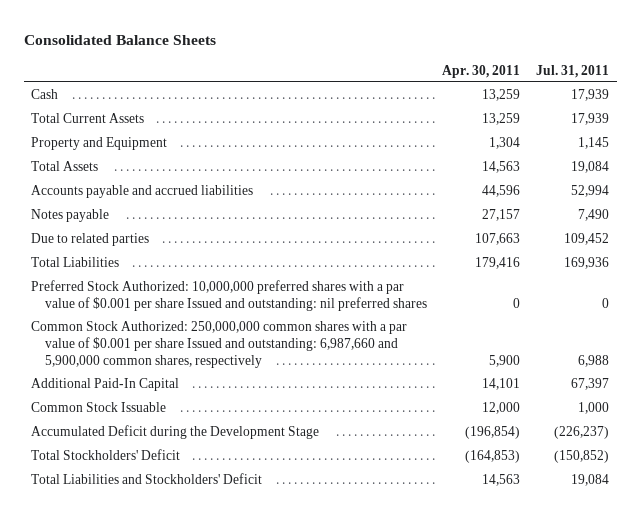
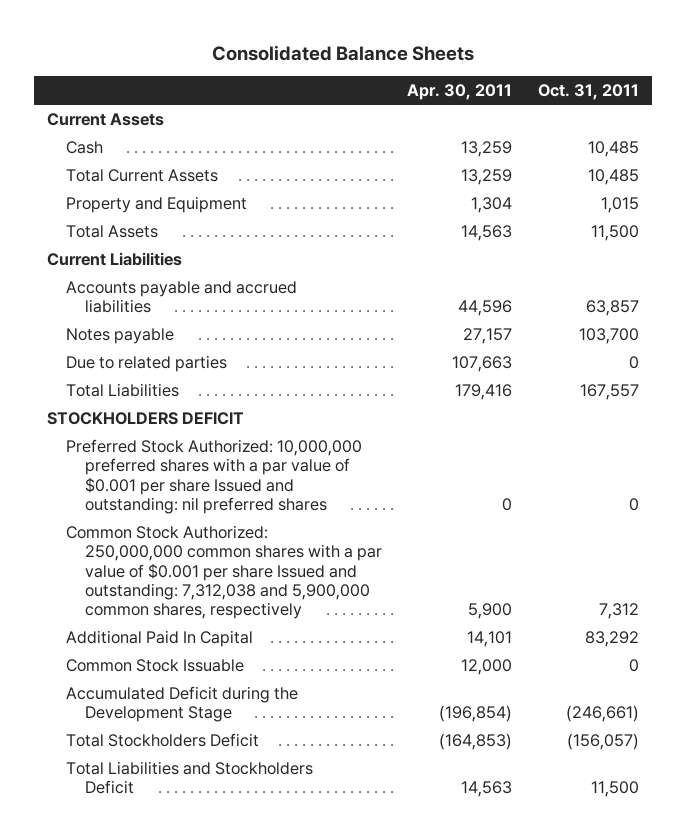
[536,64,610,78] Jul. 31, 2011 -> none
none -> [537,84,639,101] Oct. 31, 2011
none -> [47,112,165,126] Current Assets
none -> [47,251,183,266] Current Liabilities
none -> [47,411,245,425] STOCKHOLDERS DEFICIT
[31,321,408,368] Common Stock Authorized: 250,000,000 common shares with a par value of $0.001 per share Issued and outstanding: 6,987,660 and 5,900,000 common shares, respectively -> [65,524,382,620] Common Stock Authorized: 250,000,000 common shares with a par value of $0.001 per share Issued and outstanding: 7,312,038 and 5,900,000 common shares, respectively
[31,378,180,392] Additional Paid-In Capital -> [65,629,253,647] Additional Paid In Capital
[31,449,181,461] Total Stockholders' Deficit -> [65,732,259,747] Total Stockholders Deficit
[31,473,263,485] Total Liabilities and Stockholders' Deficit -> [65,760,313,795] Total Liabilities and Stockholders Deficit

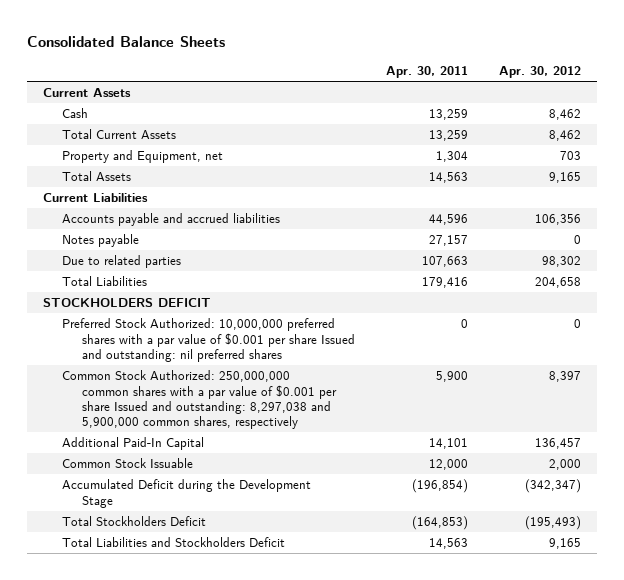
[537,84,639,101] Oct. 31, 2011 -> none
none -> [499,66,582,79] Apr. 30, 2012
[65,195,247,213] Property and Equipment -> [62,150,224,164] Property and Equipment, net
[65,524,382,620] Common Stock Authorized: 250,000,000 common shares with a par value of $0.001 per share Issued and outstanding: 7,312,038 and 5,900,000 common shares, respectively -> [62,370,337,430] Common Stock Authorized: 250,000,000 common shares with a par value of $0.001 per share Issued and outstanding: 8,297,038 and 5,900,000 common shares, respectively
[65,629,253,647] Additional Paid In Capital -> [62,437,205,451] Additional Paid-In Capital

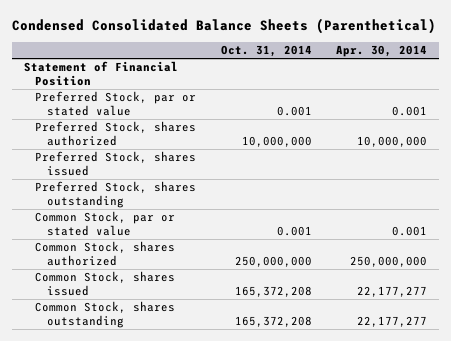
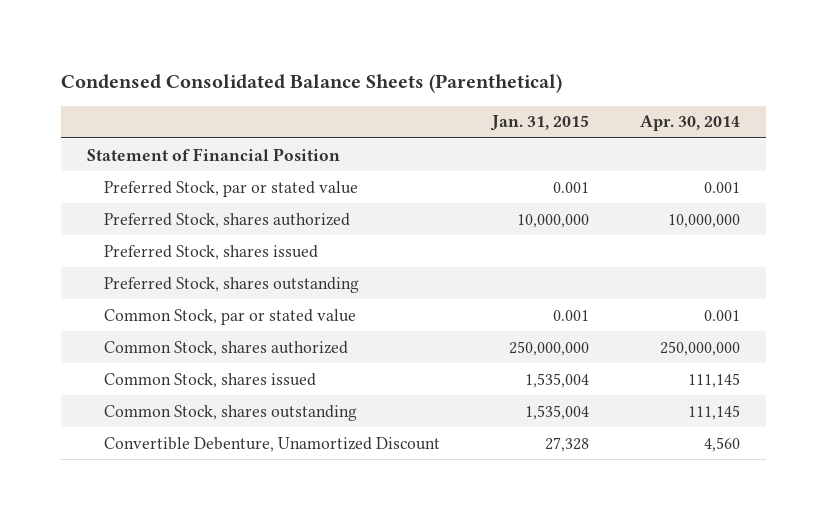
[220,44,312,57] Oct. 31, 2014 -> none
none -> [489,115,589,132] Jan. 31, 2015
[357,285,428,297] 22,177,277 -> [688,372,741,388] 111,145
[357,315,428,327] 22,177,277 -> [688,404,741,420] 111,145
none -> [104,436,441,452] Convertible Debenture, Unamortized Discount

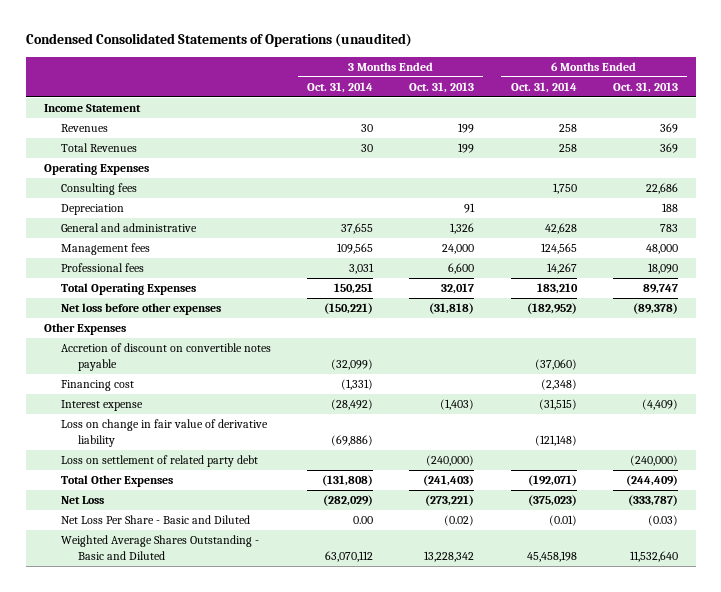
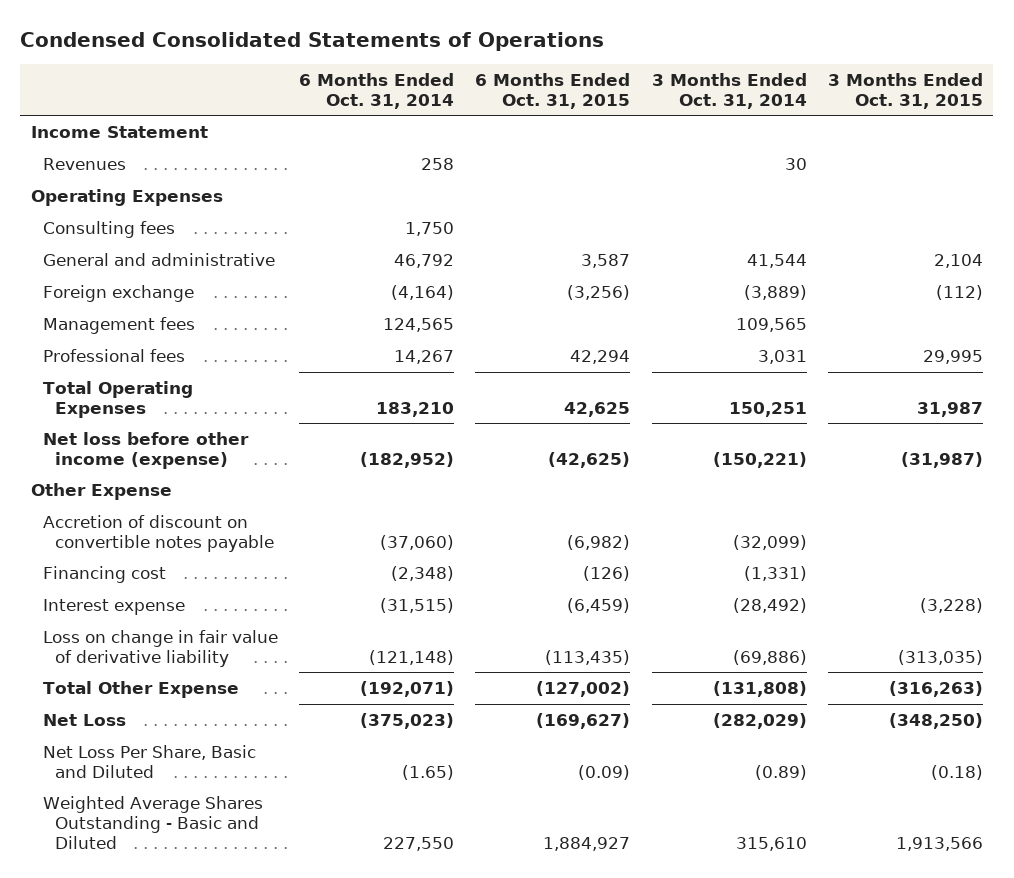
[25,33,412,48] Condensed Consolidated Statements of Operations (unaudited) -> [20,31,605,51] Condensed Consolidated Statements of Operations
[409,82,475,94] Oct. 31, 2013 -> none
[612,82,678,94] Oct. 31, 2013 -> none
none -> [475,72,631,109] 6 Months Ended Oct. 31, 2015
none -> [827,72,983,109] 3 Months Ended Oct. 31, 2015
[60,143,137,153] Total Revenues -> none
[60,204,124,216] Depreciation -> none
[341,223,374,235] 37,655 -> [746,254,807,269] 41,544
[544,223,577,235] 42,628 -> [394,254,455,269] 46,792
none -> [42,285,194,303] Foreign exchange
[43,323,126,336] Other Expenses -> none
[60,303,221,316] Net loss before other expenses -> [42,432,249,469] Net loss before other income (expense)
none -> [30,483,172,501] Other Expense
[60,455,258,468] Loss on settlement of related party debt -> none
[60,475,173,488] Total Other Expenses -> [42,681,239,699] Total Other Expense
[60,515,250,525] Net Loss Per Share - Basic and Diluted -> [42,745,256,778] Net Loss Per Share, Basic and Diluted
[353,516,374,525] 0.00 -> [754,764,807,780] (0.89)
[548,515,577,527] (0.01) -> [402,764,455,780] (1.65)
[325,550,374,562] 63,070,112 -> [735,836,807,851] 315,610
[526,550,577,562] 45,458,198 -> [383,836,455,851] 227,550

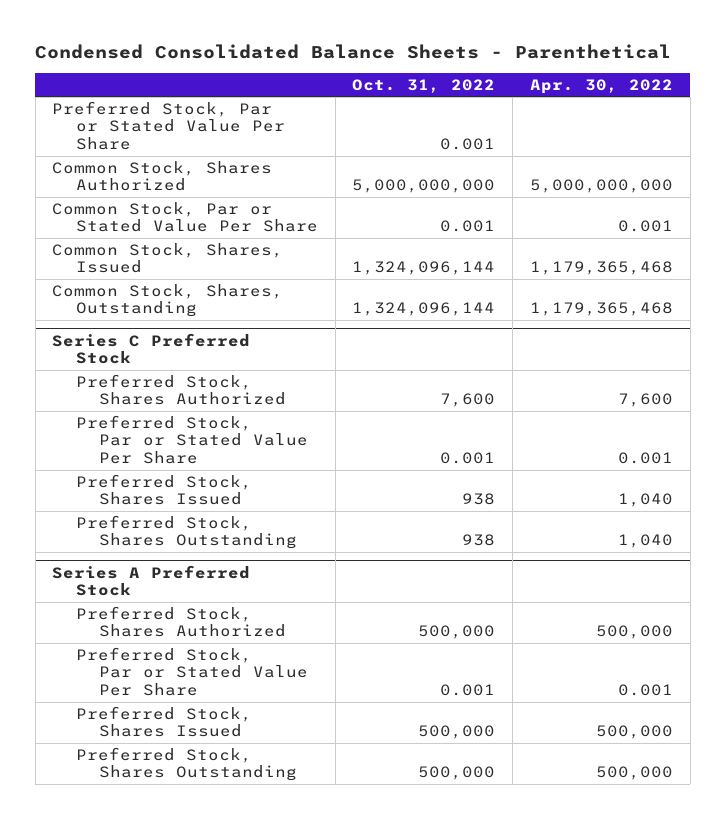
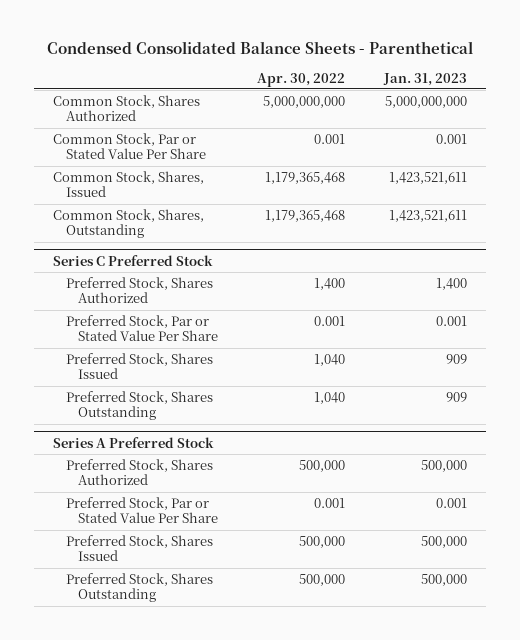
[352,78,496,93] Oct. 31, 2022 -> none
none -> [382,72,467,86] Jan. 31, 2023
[52,100,285,151] Preferred Stock, Par or Stated Value Per Share -> none
[617,393,673,408] 7,600 -> [314,277,346,290] 1,400

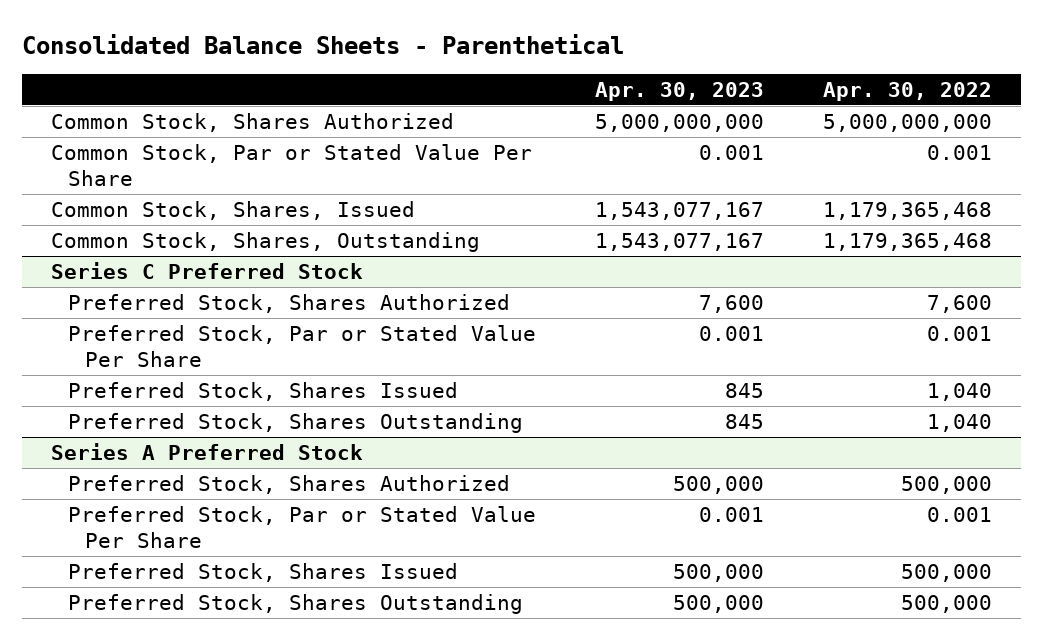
[46,41,473,55] Condensed Consolidated Balance Sheets - Parenthetical -> [21,33,624,54] Consolidated Balance Sheets - Parenthetical
[382,72,467,86] Jan. 31, 2023 -> none
none -> [594,81,764,101] Apr. 30, 2023
[314,277,346,290] 1,400 -> [926,294,992,313] 7,600

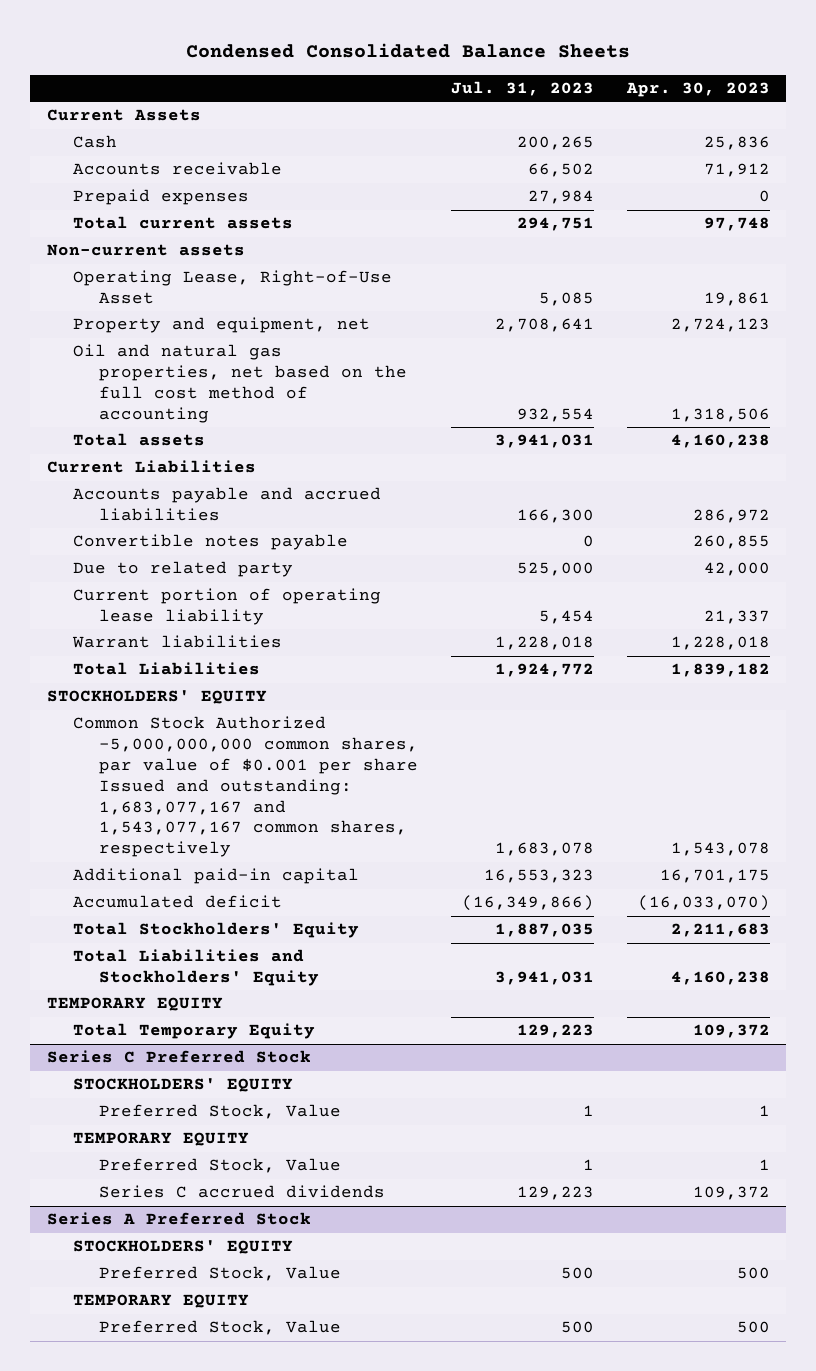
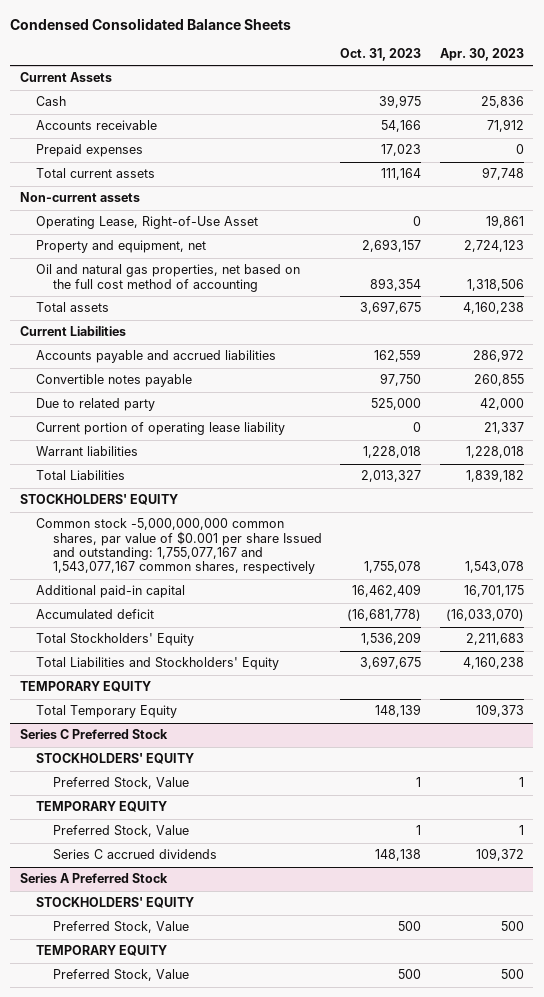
[450,80,594,96] Jul. 31, 2023 -> none
none -> [340,48,422,62] Oct. 31, 2023
[72,716,418,858] Common Stock Authorized -5,000,000,000 common shares, par value of $0.001 per share Issued and outstanding: 1,683,077,167 and 1,543,077,167 common shares, respectively -> [36,518,322,575] Common stock -5,000,000,000 common shares, par value of $0.001 per share Issued and outstanding: 1,755,077,167 and 1,543,077,167 common shares, respectively
[692,1024,770,1039] 109,372 -> [476,704,525,718] 109,373

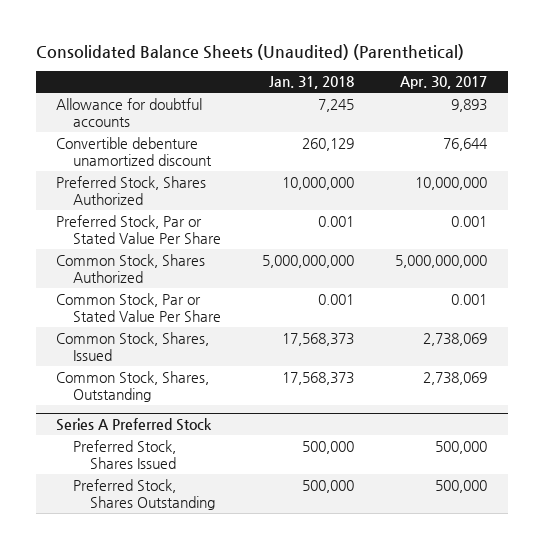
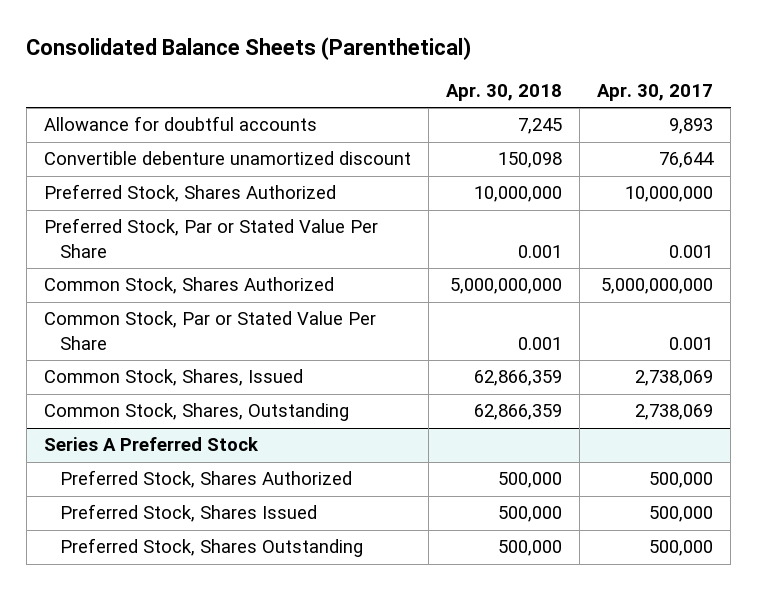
[35,43,464,60] Consolidated Balance Sheets (Unaudited) (Parenthetical) -> [26,36,472,60] Consolidated Balance Sheets (Parenthetical)
[268,76,354,90] Jan. 31, 2018 -> none
none -> [446,83,563,101] Apr. 30, 2018
none -> [60,470,353,489] Preferred Stock, Shares Authorized

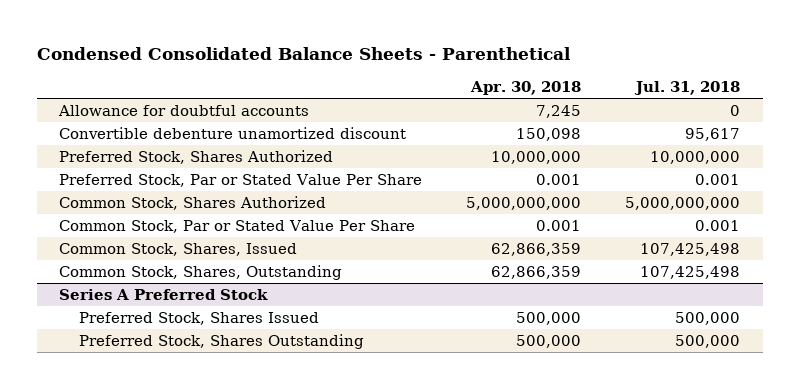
[26,36,472,60] Consolidated Balance Sheets (Parenthetical) -> [37,47,572,61] Condensed Consolidated Balance Sheets - Parenthetical
[597,83,714,101] Apr. 30, 2017 -> none
none -> [634,80,741,95] Jul. 31, 2018
[60,470,353,489] Preferred Stock, Shares Authorized -> none

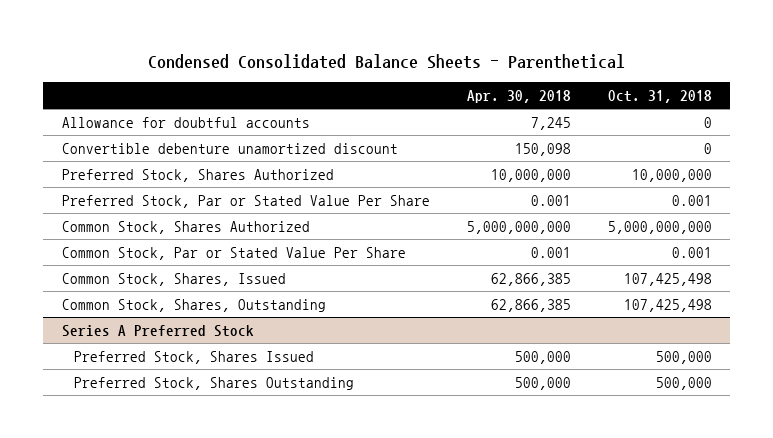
[634,80,741,95] Jul. 31, 2018 -> none
none -> [607,90,712,104] Oct. 31, 2018
[491,243,582,257] 62,866,359 -> [490,272,571,286] 62,866,385
[491,266,582,280] 62,866,359 -> [490,298,571,312] 62,866,385

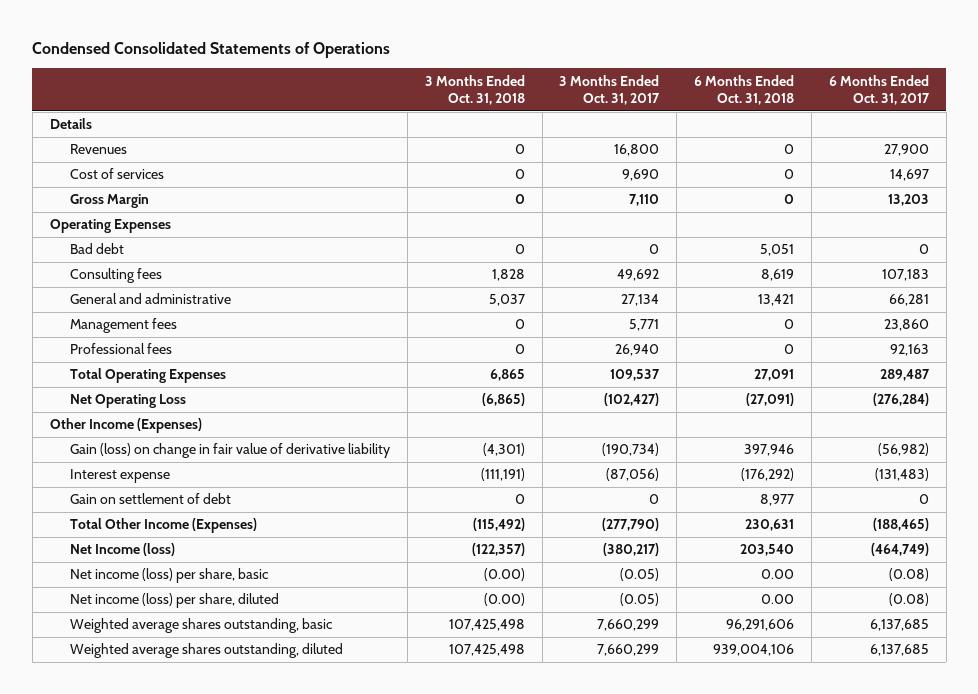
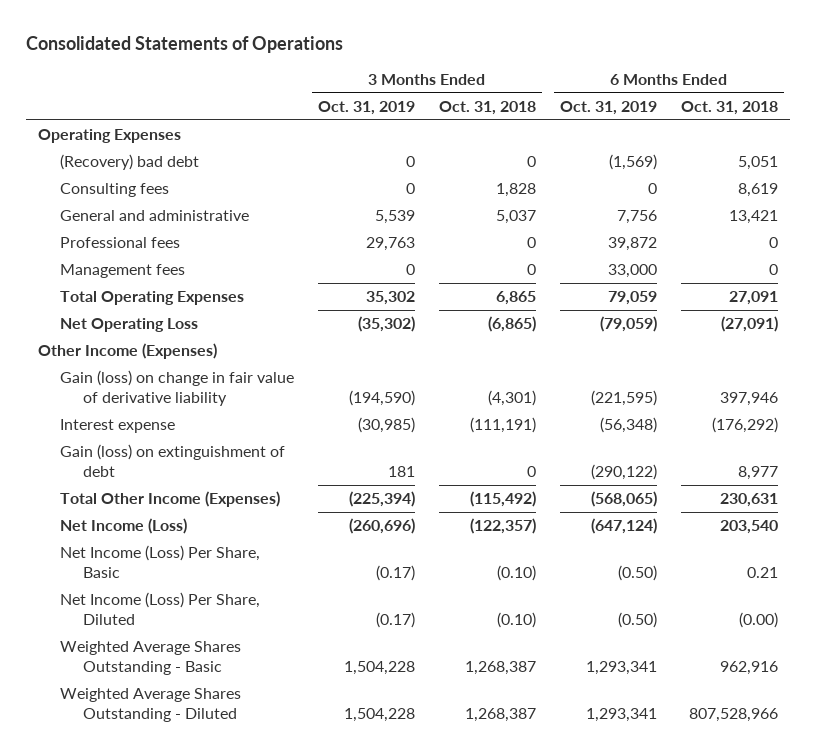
[32,42,391,59] Condensed Consolidated Statements of Operations -> [25,35,343,53] Consolidated Statements of Operations
[559,74,661,106] 3 Months Ended Oct. 31, 2017 -> none
[828,74,930,106] 6 Months Ended Oct. 31, 2017 -> none
none -> [318,100,416,115] Oct. 31, 2019
none -> [560,100,658,115] Oct. 31, 2019
[49,118,92,130] Details -> none
[70,144,128,155] Revenues -> none
[70,168,165,180] Cost of services -> none
[70,194,150,209] Gross Margin -> none
[70,243,125,255] Bad debt -> [60,154,200,171] (Recovery) bad debt
[70,318,178,334] Management fees -> [60,264,186,279] Management fees
[70,493,232,505] Gain on settlement of debt -> [60,444,286,477] Gain (loss) on extinguishment of debt
[70,543,176,557] Net Income (loss) -> [60,518,188,535] Net Income (Loss)
[70,568,269,584] Net income (loss) per share, basic -> [60,545,261,578] Net Income (Loss) Per Share, Basic
[483,568,525,582] (0.00) -> [497,564,537,581] (0.10)
[761,569,795,580] 0.00 -> [747,566,779,578] 0.21
[70,593,280,609] Net income (loss) per share, diluted -> [60,592,261,625] Net Income (Loss) Per Share, Diluted
[483,593,525,607] (0.00) -> [497,611,537,628] (0.10)
[761,594,795,605] 0.00 -> [739,611,779,628] (0.00)
[70,618,333,634] Weighted average shares outstanding, basic -> [60,641,242,675] Weighted Average Shares Outstanding - Basic
[448,619,525,632] 107,425,498 -> [465,660,537,675] 1,268,387
[726,619,795,632] 96,291,606 -> [720,660,779,675] 962,916
[70,643,344,659] Weighted average shares outstanding, diluted -> [60,688,242,722] Weighted Average Shares Outstanding - Diluted
[448,644,525,657] 107,425,498 -> [465,707,537,722] 1,268,387
[713,644,795,657] 939,004,106 -> [689,707,779,722] 807,528,966

